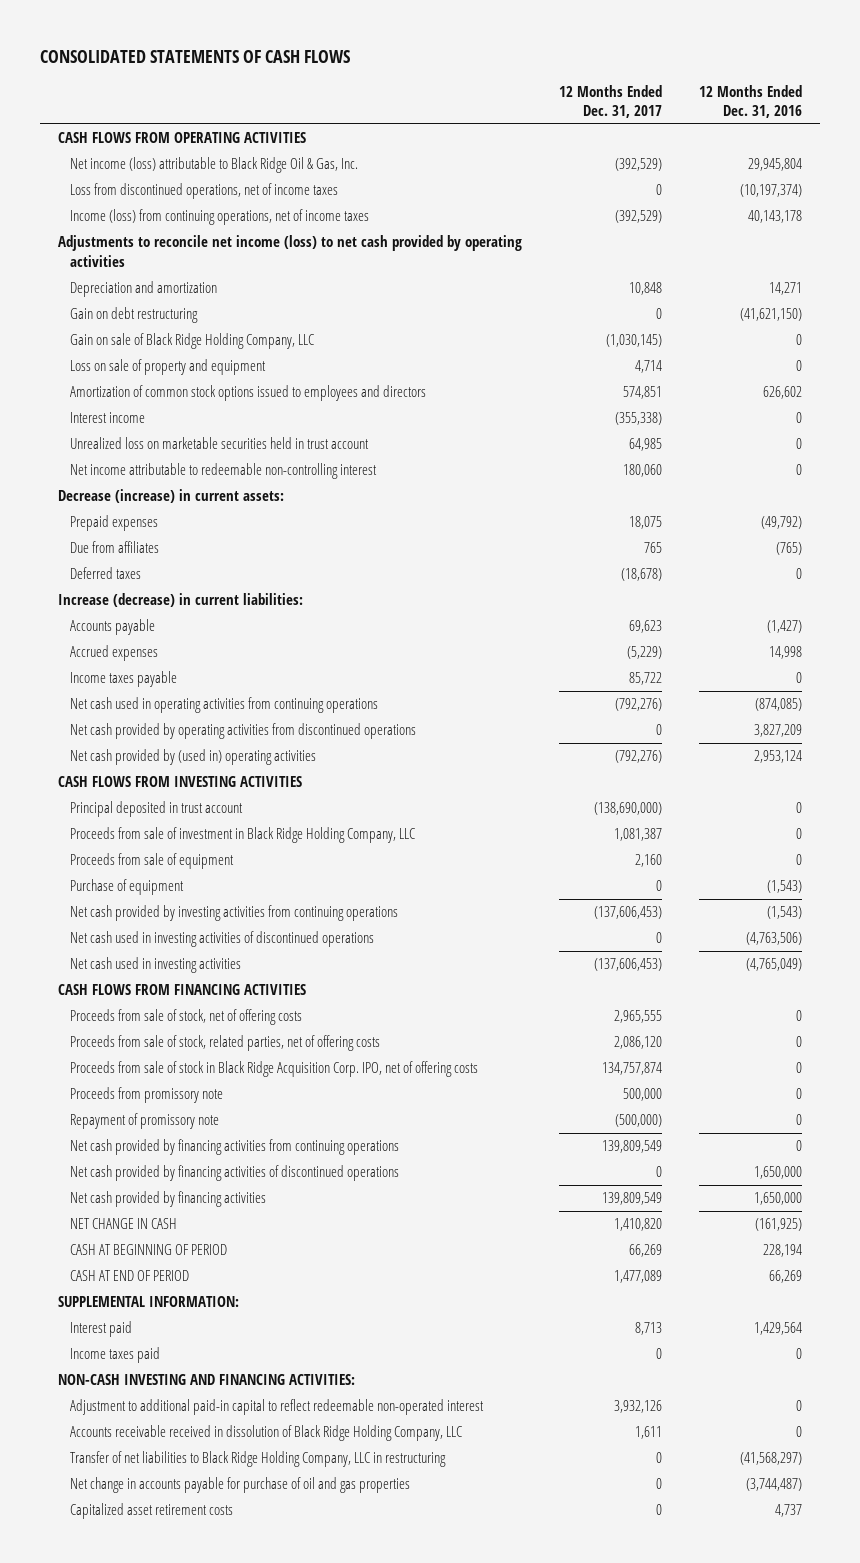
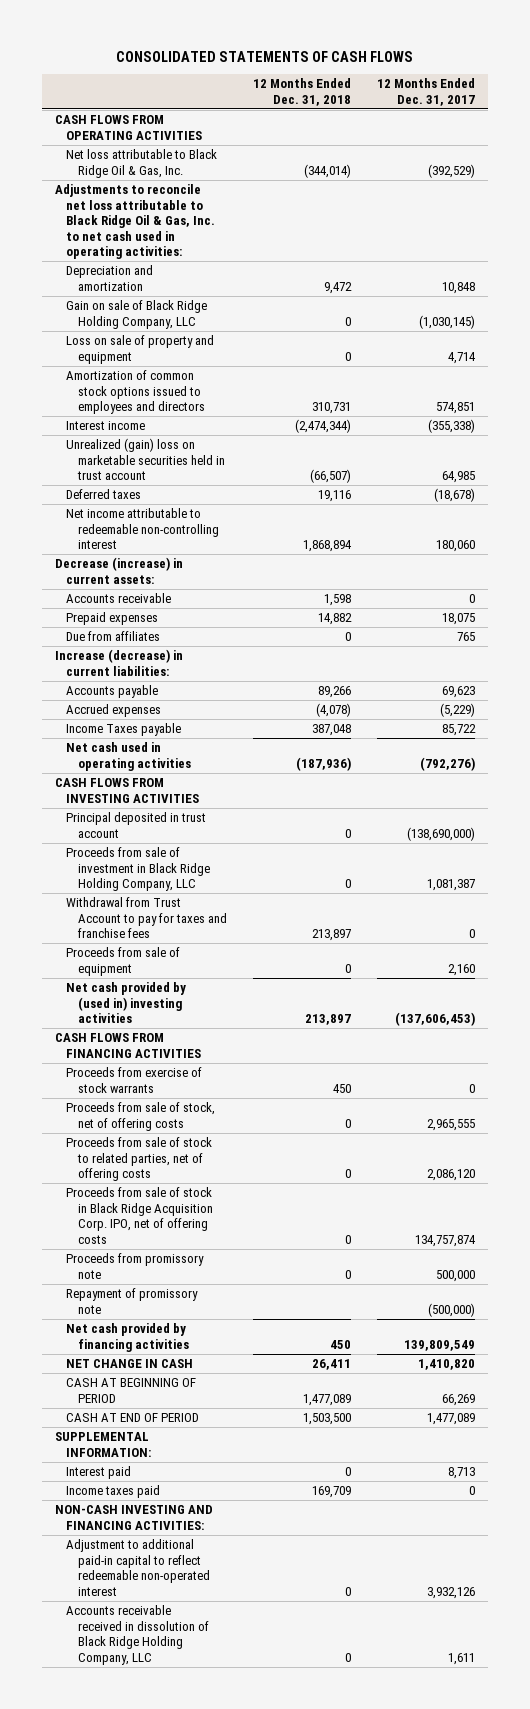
[698,84,802,119] 12 Months Ended Dec. 31, 2016 -> none
none -> [253,78,352,106] 12 Months Ended Dec. 31, 2018
[70,183,339,200] Loss from discontinued operations, net of income taxes -> none
[70,209,370,226] Income (loss) from continuing operations, net of income taxes -> none
[70,157,359,174] Net income (loss) attributable to Black Ridge Oil & Gas, Inc. -> [66,149,218,178] Net loss attributable to Black Ridge Oil & Gas, Inc.
[58,235,523,267] Adjustments to reconcile net income (loss) to net cash provided by operating activities -> [54,184,216,260] Adjustments to reconcile net loss attributable to Black Ridge Oil & Gas, Inc. to net cash used in operating activities:
[70,307,199,324] Gain on debt restructuring -> none
[70,437,370,450] Unrealized loss on marketable securities held in trust account -> [66,438,226,481] Unrealized (gain) loss on marketable securities held in trust account
[70,567,142,580] Deferred taxes -> [66,489,142,500] Deferred taxes
none -> [66,593,172,604] Accounts receivable
[70,697,379,714] Net cash used in operating activities from continuing operations -> none
[70,723,417,740] Net cash provided by operating activities from discontinued operations -> none
[70,671,178,688] Income taxes payable -> [66,723,182,737] Income Taxes payable
[70,749,317,766] Net cash provided by (used in) operating activities -> [66,742,192,771] Net cash used in operating activities
none -> [66,897,228,939] Withdrawal from Trust Account to pay for taxes and franchise fees
[70,879,185,896] Purchase of equipment -> none
[70,905,399,922] Net cash provided by investing activities from continuing operations -> none
[70,931,375,948] Net cash used in investing activities of discontinued operations -> none
[70,957,242,974] Net cash used in investing activities -> [66,982,187,1024] Net cash provided by (used in) investing activities
none -> [66,1067,203,1093] Proceeds from exercise of stock warrants
[70,1035,381,1052] Proceeds from sale of stock, related parties, net of offering costs -> [66,1137,213,1182] Proceeds from sale of stock to related parties, net of offering costs
[70,1139,400,1156] Net cash provided by financing activities from continuing operations -> none
[70,1165,400,1182] Net cash provided by financing activities of discontinued operations -> none
[70,1451,447,1468] Transfer of net liabilities to Black Ridge Holding Company, LLC in restructuring -> none
[70,1477,411,1494] Net change in accounts payable for purchase of oil and gas properties -> none
[70,1503,234,1520] Capitalized asset retirement costs -> none

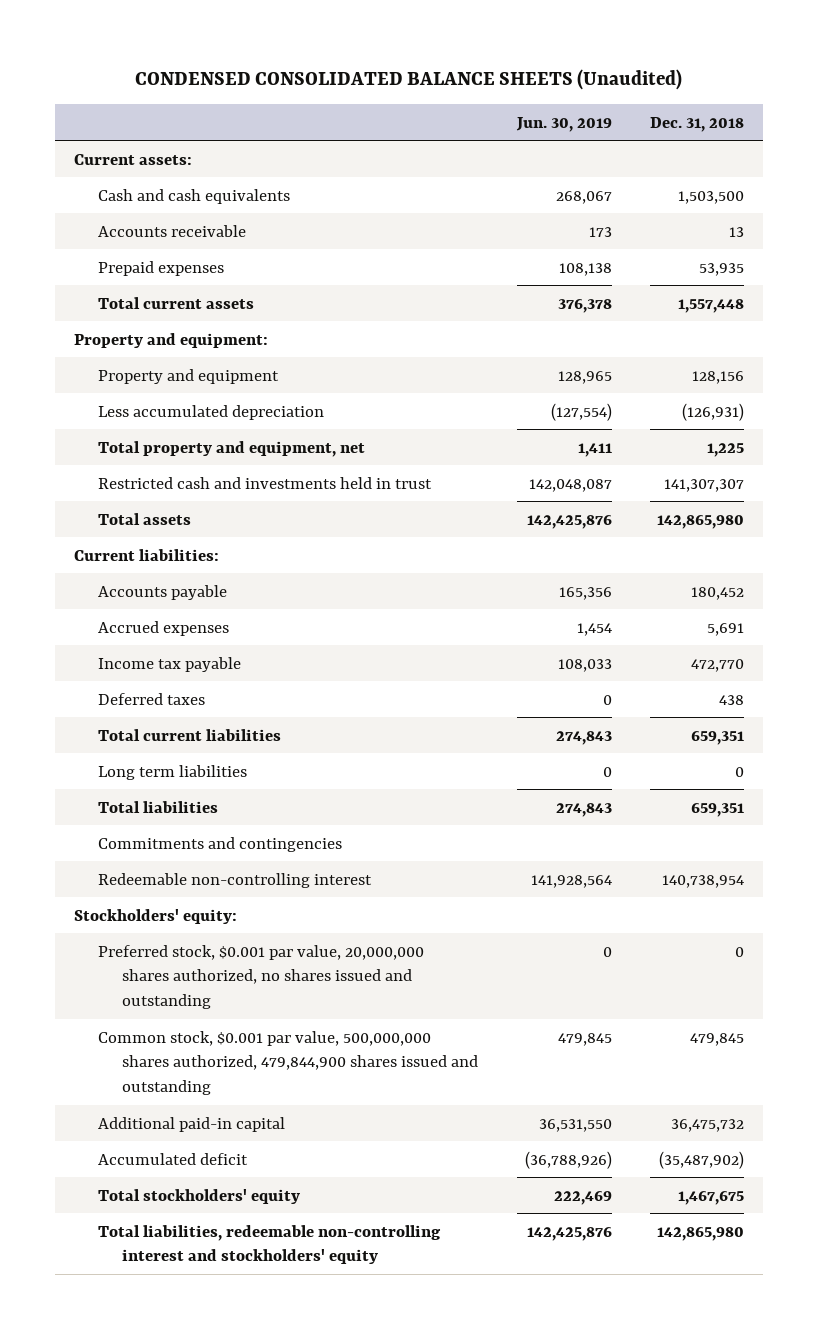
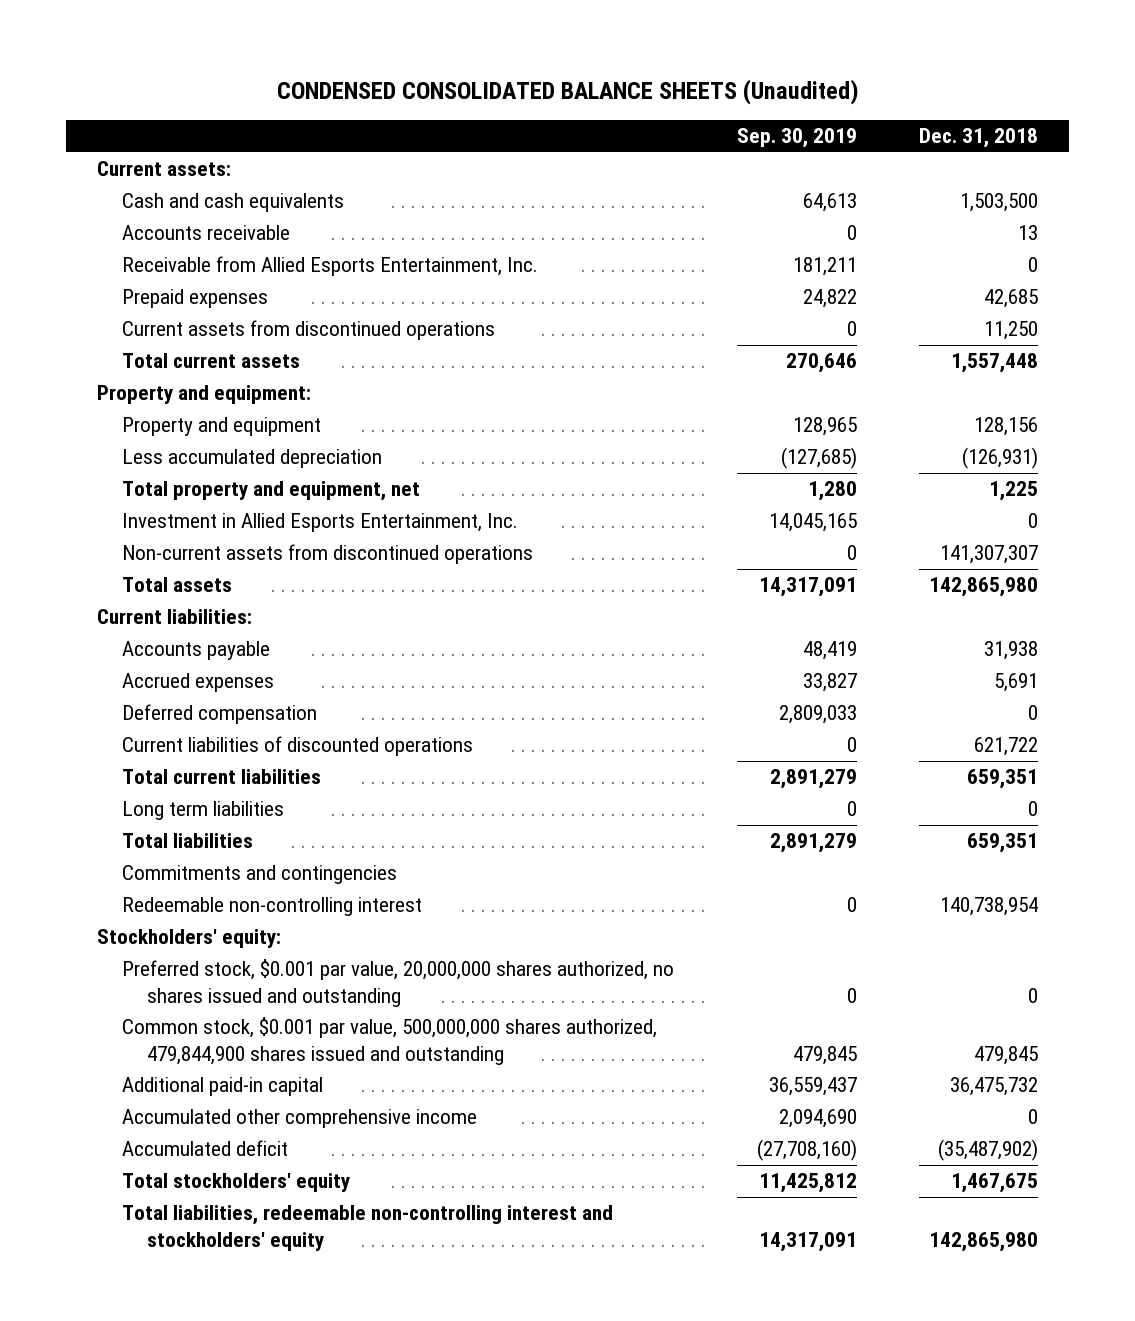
[515,116,612,132] Jun. 30, 2019 -> none
none -> [736,128,857,149] Sep. 30, 2019
none -> [122,256,539,277] Receivable from Allied Esports Entertainment, Inc.
[698,262,744,276] 53,935 -> [984,289,1039,309] 42,685
none -> [122,320,496,341] Current assets from discontinued operations
none -> [122,513,519,533] Investment in Allied Esports Entertainment, Inc.
[98,476,433,489] Restricted cash and investments held in trust -> [122,544,534,565] Non-current assets from discontinued operations
[690,586,744,600] 180,452 -> [984,641,1039,661] 31,938
[98,656,242,672] Income tax payable -> none
[98,692,206,705] Deferred taxes -> none
none -> [122,704,318,725] Deferred compensation
none -> [122,736,474,757] Current liabilities of discounted operations
none -> [122,1109,478,1129] Accumulated other comprehensive income

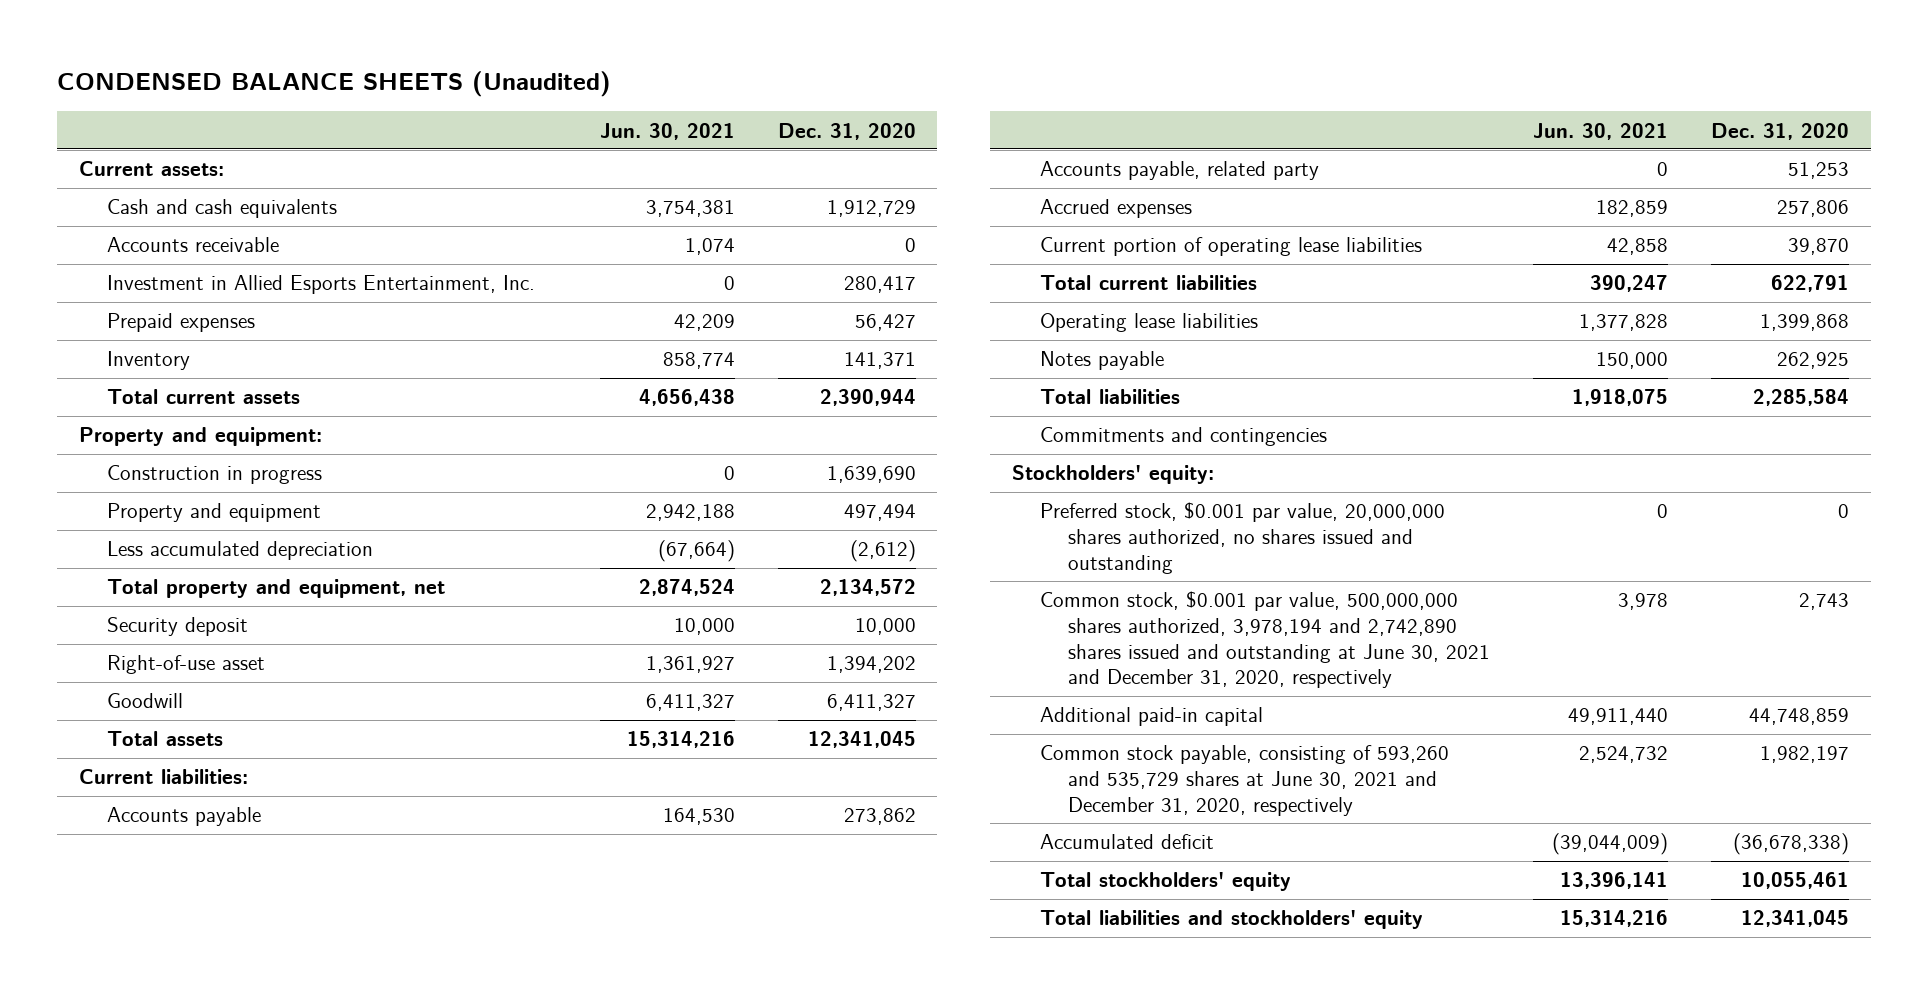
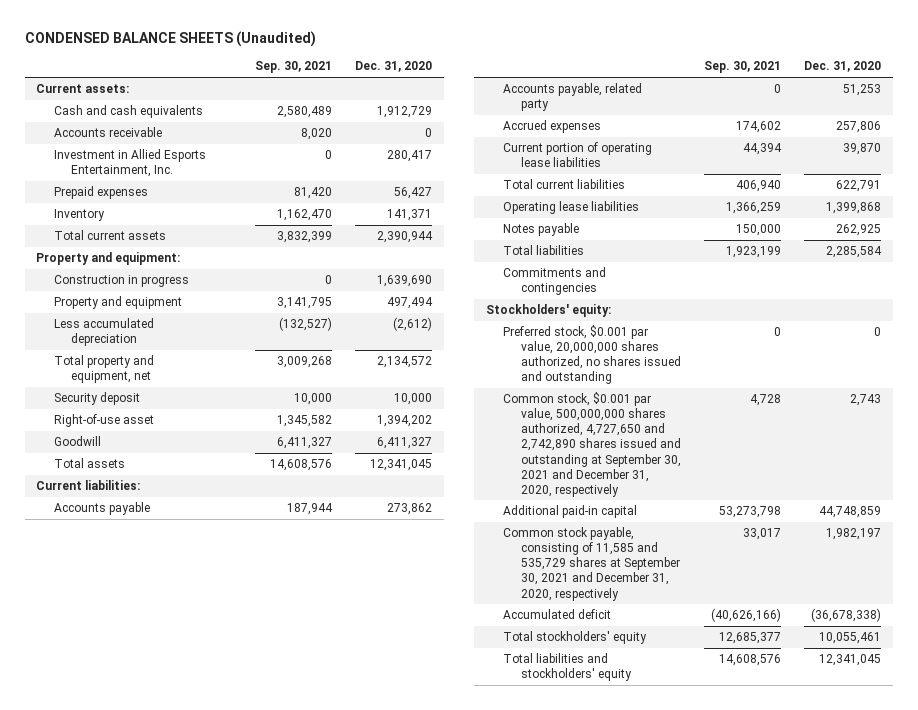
[599,122,735,140] Jun. 30, 2021 -> none
none -> [254,61,332,74] Sep. 30, 2021
[1039,591,1491,689] Common stock, $0.001 par value, 500,000,000 shares authorized, 3,978,194 and 2,742,890 shares issued and outstanding at June 30, 2021 and December 31, 2020, respectively -> [503,392,681,497] Common stock, $0.001 par value, 500,000,000 shares authorized, 4,727,650 and 2,742,890 shares issued and outstanding at September 30, 2021 and December 31, 2020, respectively
[1039,745,1449,816] Common stock payable, consisting of 593,260 and 535,729 shares at June 30, 2021 and December 31, 2020, respectively -> [503,527,680,601] Common stock payable, consisting of 11,585 and 535,729 shares at September 30, 2021 and December 31, 2020, respectively

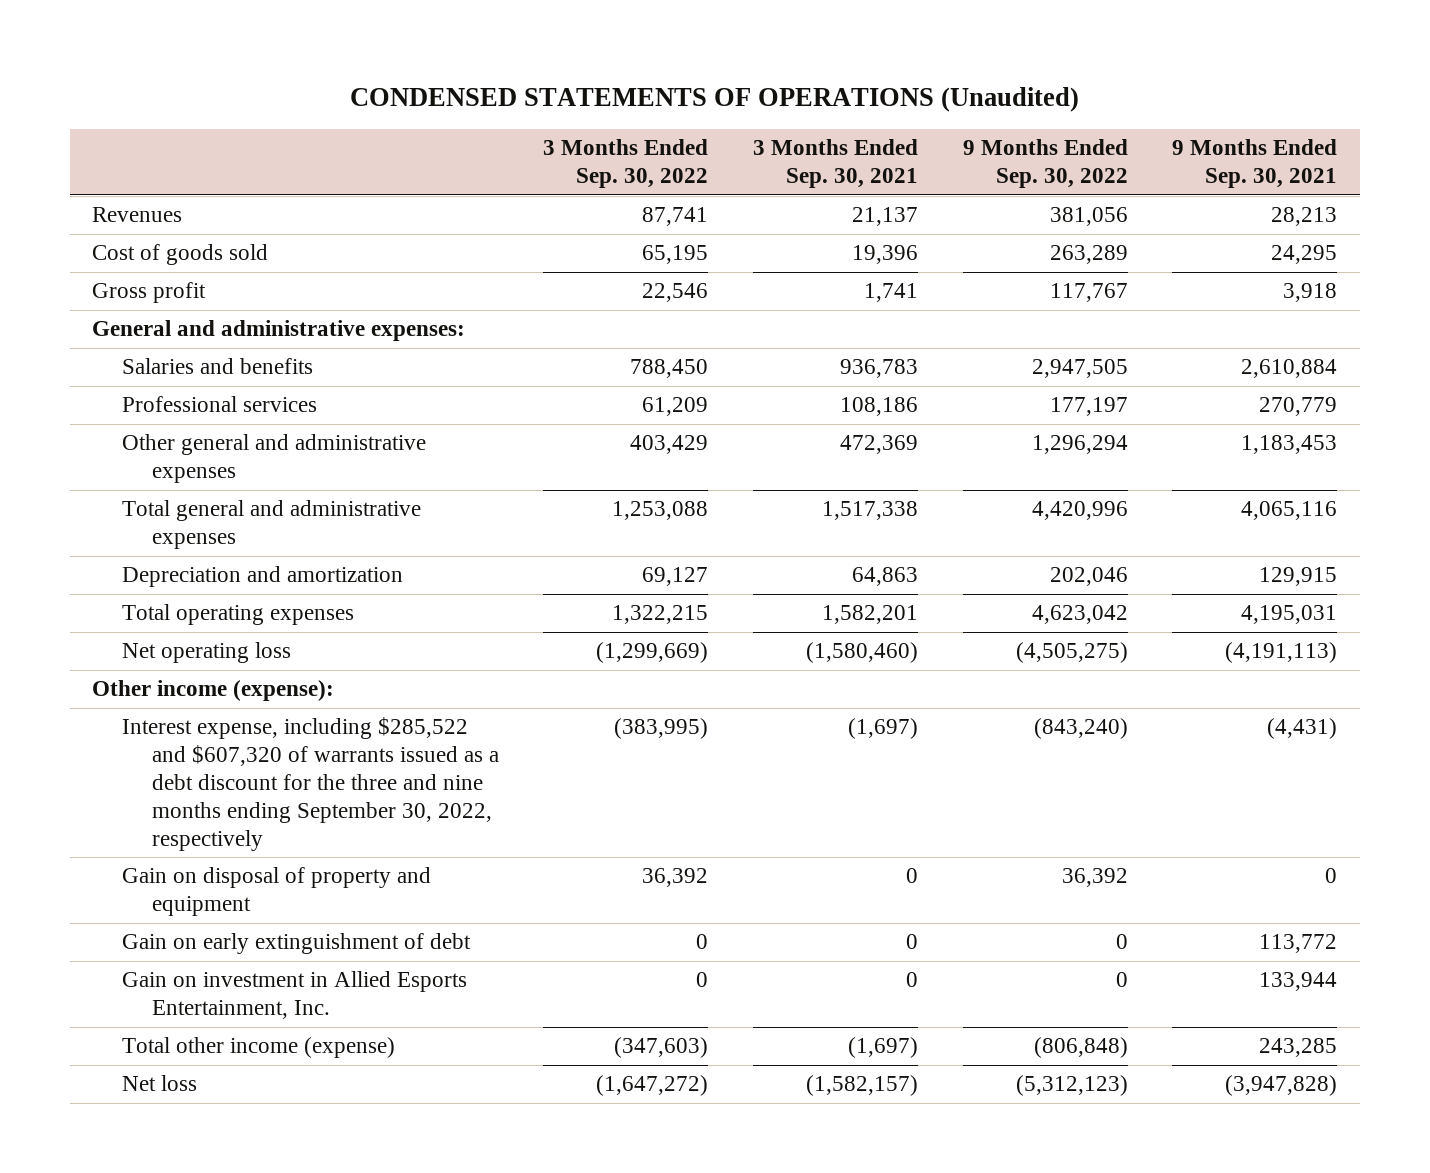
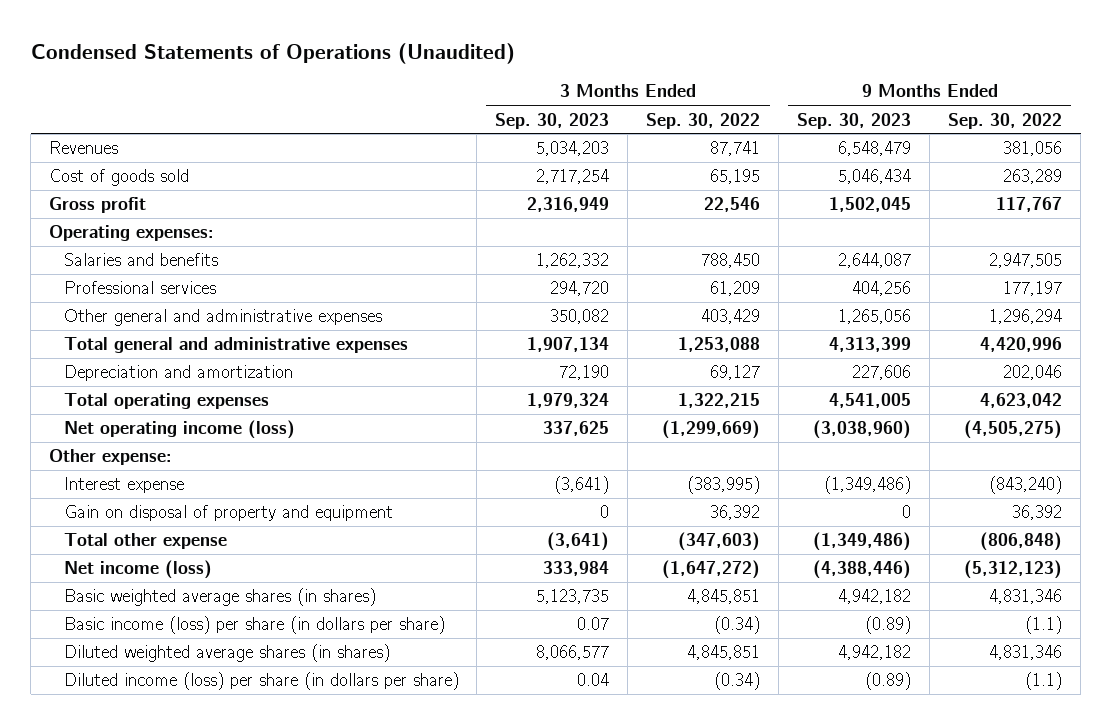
[349,86,1079,112] CONDENSED STATEMENTS OF OPERATIONS (Unaudited) -> [30,42,515,64] Condensed Statements of Operations (Unaudited)
[753,139,919,189] 3 Months Ended Sep. 30, 2021 -> none
[1172,139,1338,189] 9 Months Ended Sep. 30, 2021 -> none
none -> [495,112,610,129] Sep. 30, 2023
none -> [797,112,912,129] Sep. 30, 2023
[92,320,466,342] General and administrative expenses: -> none
none -> [49,225,215,242] Operating expenses:
[122,642,292,664] Net operating loss -> [63,420,295,440] Net operating income (loss)
[92,680,335,702] Other income (expense): -> [49,449,173,466] Other expense:
[122,717,499,851] Interest expense, including $285,522 and $607,320 of warrants issued as a debt discount for the three and nine months ending September 30, 2022, respectively -> [63,477,184,494] Interest expense
[122,933,472,955] Gain on early extinguishment of debt -> none
[122,971,468,1020] Gain on investment in Allied Esports Entertainment, Inc. -> none
[122,1037,396,1059] Total other income (expense) -> [63,533,227,550] Total other expense
[122,1075,198,1092] Net loss -> [63,560,212,580] Net income (loss)
none -> [63,588,376,607] Basic weighted average shares (in shares)
none -> [63,616,445,635] Basic income (loss) per share (in dollars per share)
none -> [63,644,390,663] Diluted weighted average shares (in shares)
none -> [63,672,459,691] Diluted income (loss) per share (in dollars per share)

